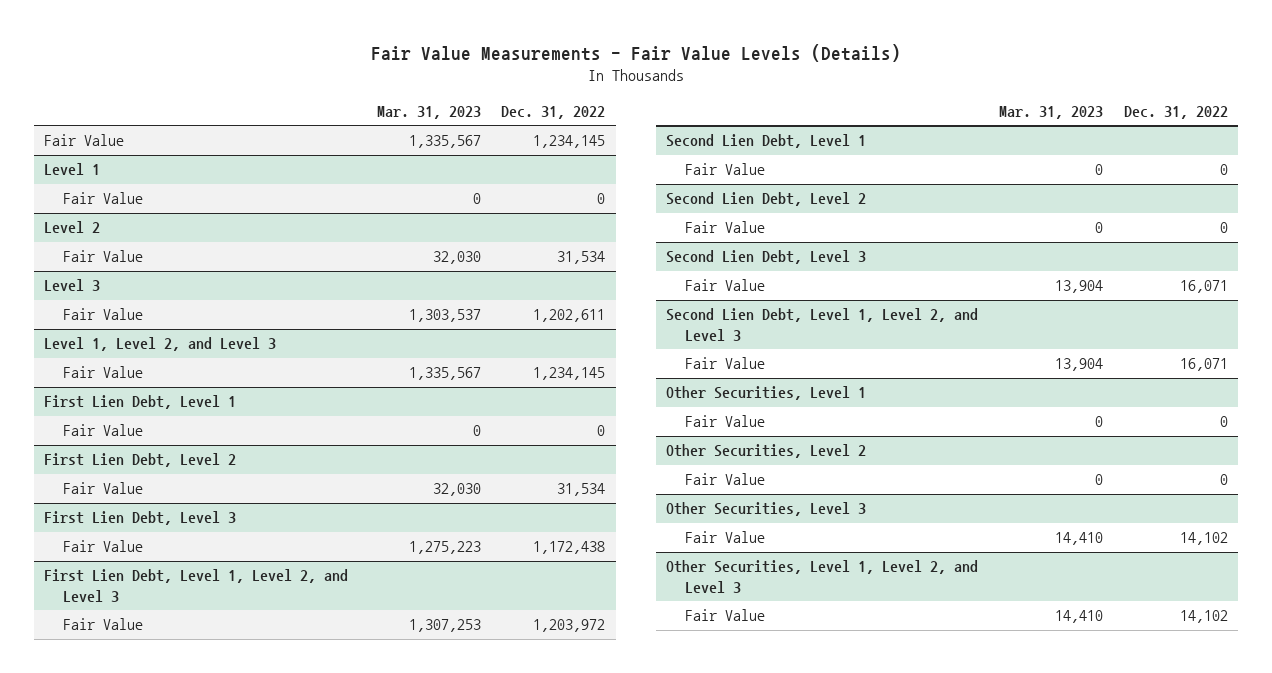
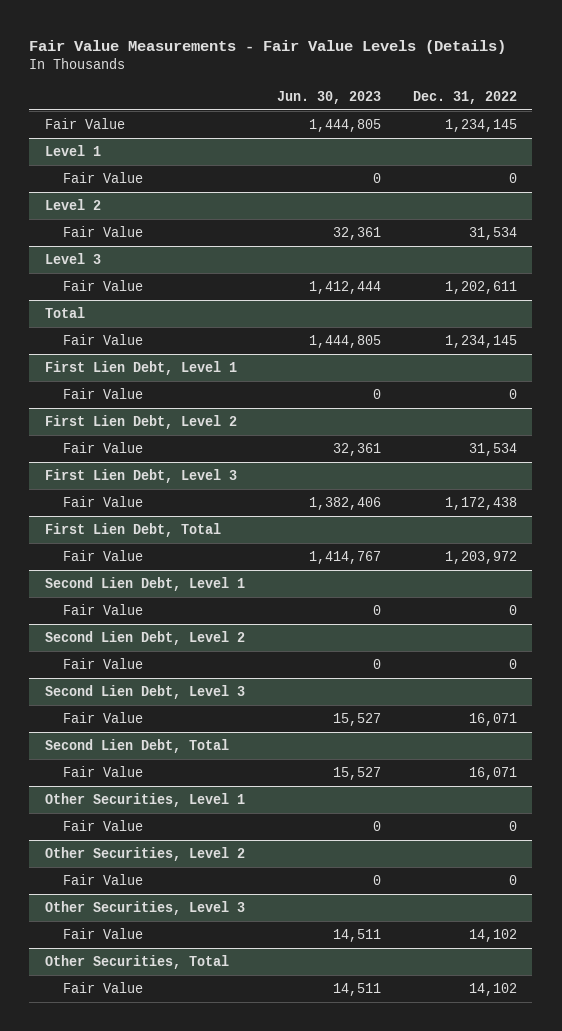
[376,106,481,120] Mar. 31, 2023 -> none
none -> [276,90,381,104] Jun. 30, 2023
[43,337,276,352] Level 1, Level 2, and Level 3 -> [45,307,86,319] Total
[43,569,348,602] First Lien Debt, Level 1, Level 2, and Level 3 -> none
none -> [45,523,222,538] First Lien Debt, Total
[666,308,979,341] Second Lien Debt, Level 1, Level 2, and Level 3 -> none
none -> [45,739,230,754] Second Lien Debt, Total
[666,560,979,593] Other Securities, Level 1, Level 2, and Level 3 -> none
none -> [45,955,230,970] Other Securities, Total

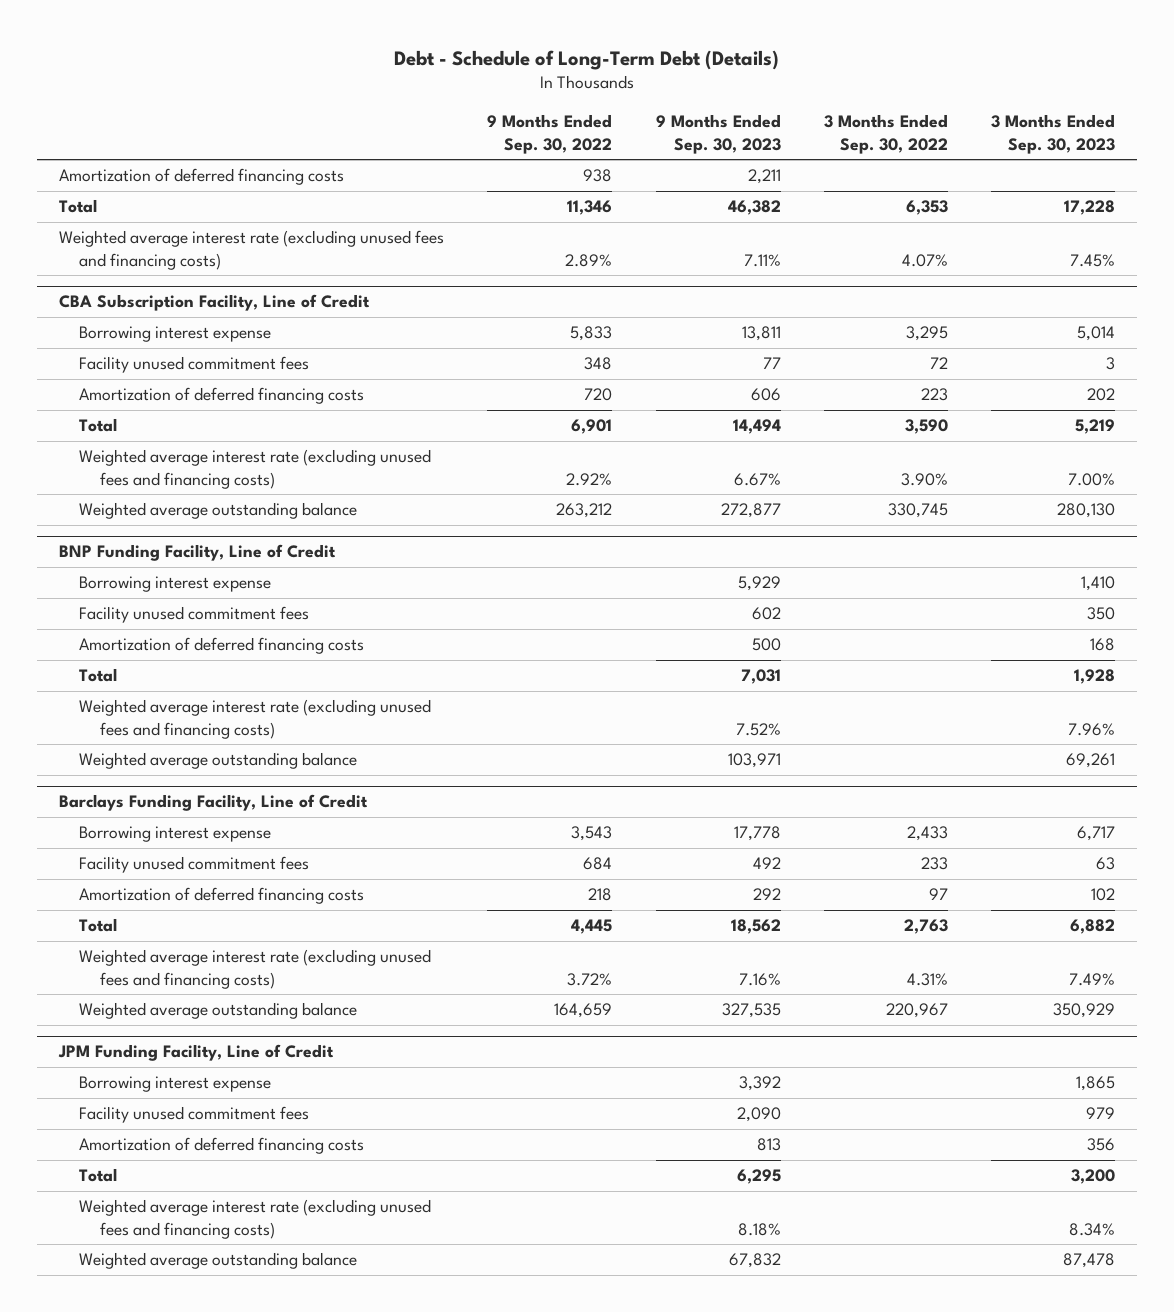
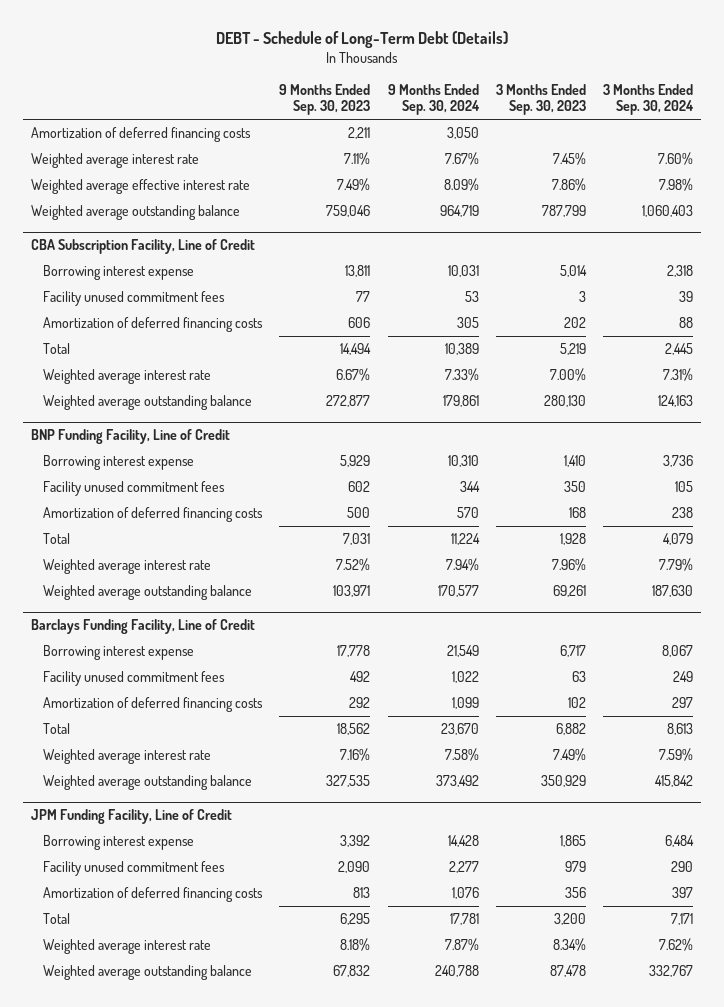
[394,49,780,70] Debt - Schedule of Long-Term Debt (Details) -> [216,31,509,49] DEBT - Schedule of Long-Term Debt (Details)
[487,114,613,154] 9 Months Ended Sep. 30, 2022 -> none
[824,114,949,154] 3 Months Ended Sep. 30, 2022 -> none
none -> [387,83,480,116] 9 Months Ended Sep. 30, 2024
none -> [602,83,694,116] 3 Months Ended Sep. 30, 2024
[58,199,97,214] Total -> none
[58,230,444,270] Weighted average interest rate (excluding unused fees and financing costs) -> [31,152,200,168] Weighted average interest rate
none -> [31,178,251,194] Weighted average effective interest rate
none -> [31,204,241,220] Weighted average outstanding balance
[79,449,432,489] Weighted average interest rate (excluding unused fees and financing costs) -> [43,368,212,384] Weighted average interest rate
[79,699,432,739] Weighted average interest rate (excluding unused fees and financing costs) -> [43,558,212,574] Weighted average interest rate
[79,949,432,989] Weighted average interest rate (excluding unused fees and financing costs) -> [43,748,212,764] Weighted average interest rate
[79,1199,432,1239] Weighted average interest rate (excluding unused fees and financing costs) -> [43,938,212,954] Weighted average interest rate

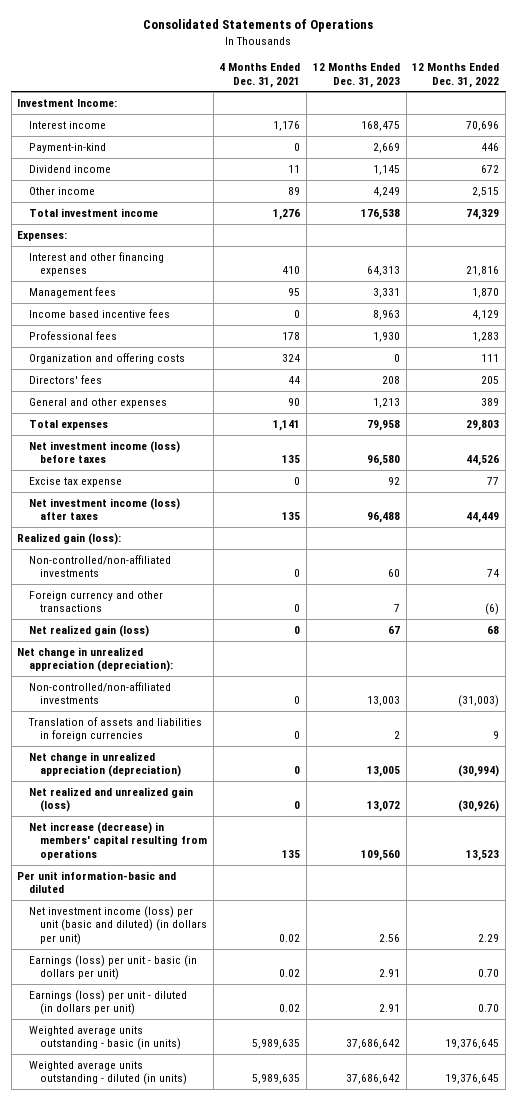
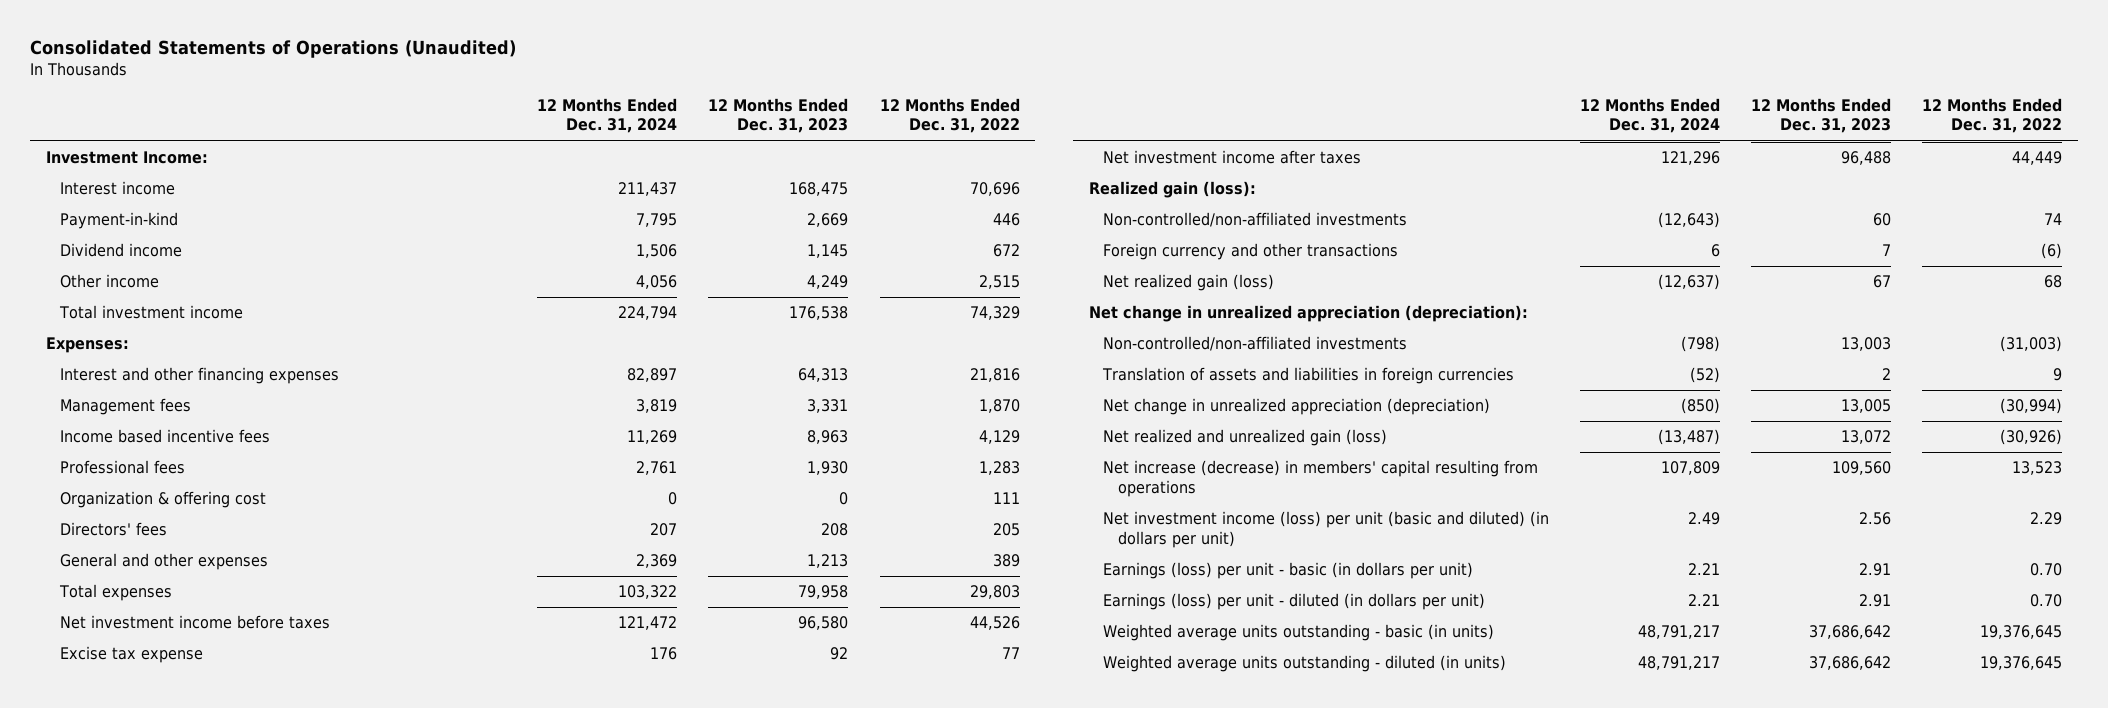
[143,19,374,33] Consolidated Statements of Operations -> [30,39,517,58] Consolidated Statements of Operations (Unaudited)
[219,63,301,88] 4 Months Ended Dec. 31, 2021 -> none
none -> [537,98,678,134] 12 Months Ended Dec. 31, 2024
[28,353,185,365] Organization and offering costs -> [60,491,267,509] Organization & offering cost
[28,441,180,464] Net investment income (loss) before taxes -> [60,615,331,630] Net investment income before taxes
[28,498,180,521] Net investment income (loss) after taxes -> [1103,150,1362,165] Net investment income after taxes
[17,871,177,894] Per unit information-basic and diluted -> none

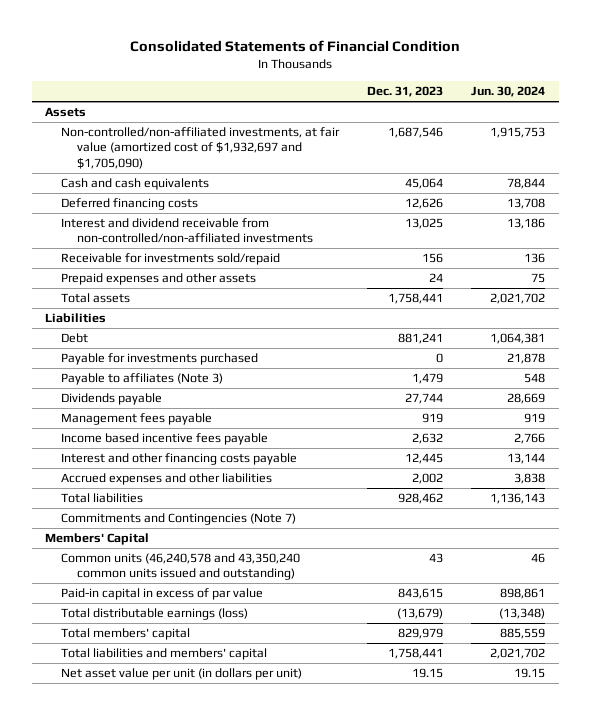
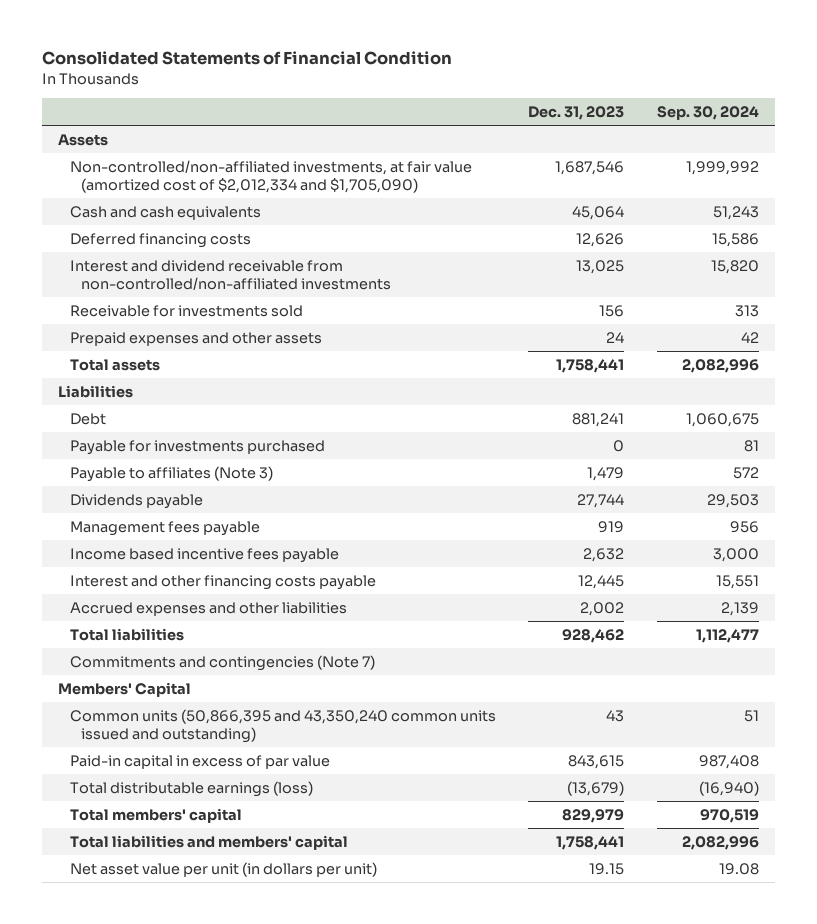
[471,86,546,98] Jun. 30, 2024 -> none
none -> [657,105,760,120] Sep. 30, 2024
[61,127,341,169] Non-controlled/non-affiliated investments, at fair value (amortized cost of $1,932,697 and $1,705,090) -> [69,159,472,193] Non-controlled/non-affiliated investments, at fair value (amortized cost of $2,012,334 and $1,705,090)
[61,253,281,266] Receivable for investments sold/repaid -> [69,304,303,317] Receivable for investments sold
[61,513,297,526] Commitments and Contingencies (Note 7) -> [69,654,375,671] Commitments and contingencies (Note 7)
[61,553,301,581] Common units (46,240,578 and 43,350,240 common units issued and outstanding) -> [69,708,496,743] Common units (50,866,395 and 43,350,240 common units issued and outstanding)

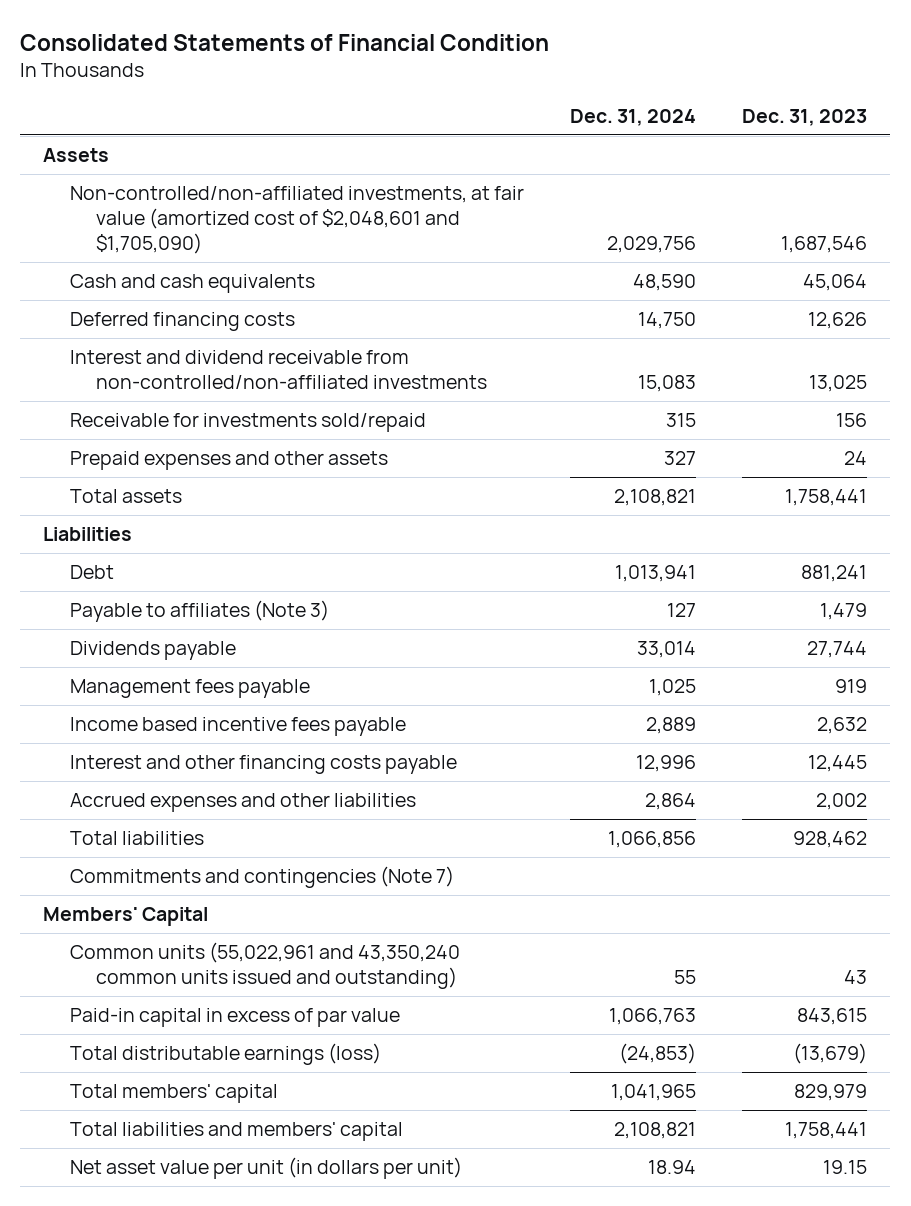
[657,105,760,120] Sep. 30, 2024 -> none
none -> [569,108,696,126] Dec. 31, 2024
[69,159,472,193] Non-controlled/non-affiliated investments, at fair value (amortized cost of $2,012,334 and $1,705,090) -> [69,186,524,255] Non-controlled/non-affiliated investments, at fair value (amortized cost of $2,048,601 and $1,705,090)
[69,304,303,317] Receivable for investments sold -> [69,413,426,433] Receivable for investments sold/repaid
[69,439,325,455] Payable for investments purchased -> none
[69,708,496,743] Common units (50,866,395 and 43,350,240 common units issued and outstanding) -> [69,942,460,990] Common units (55,022,961 and 43,350,240 common units issued and outstanding)

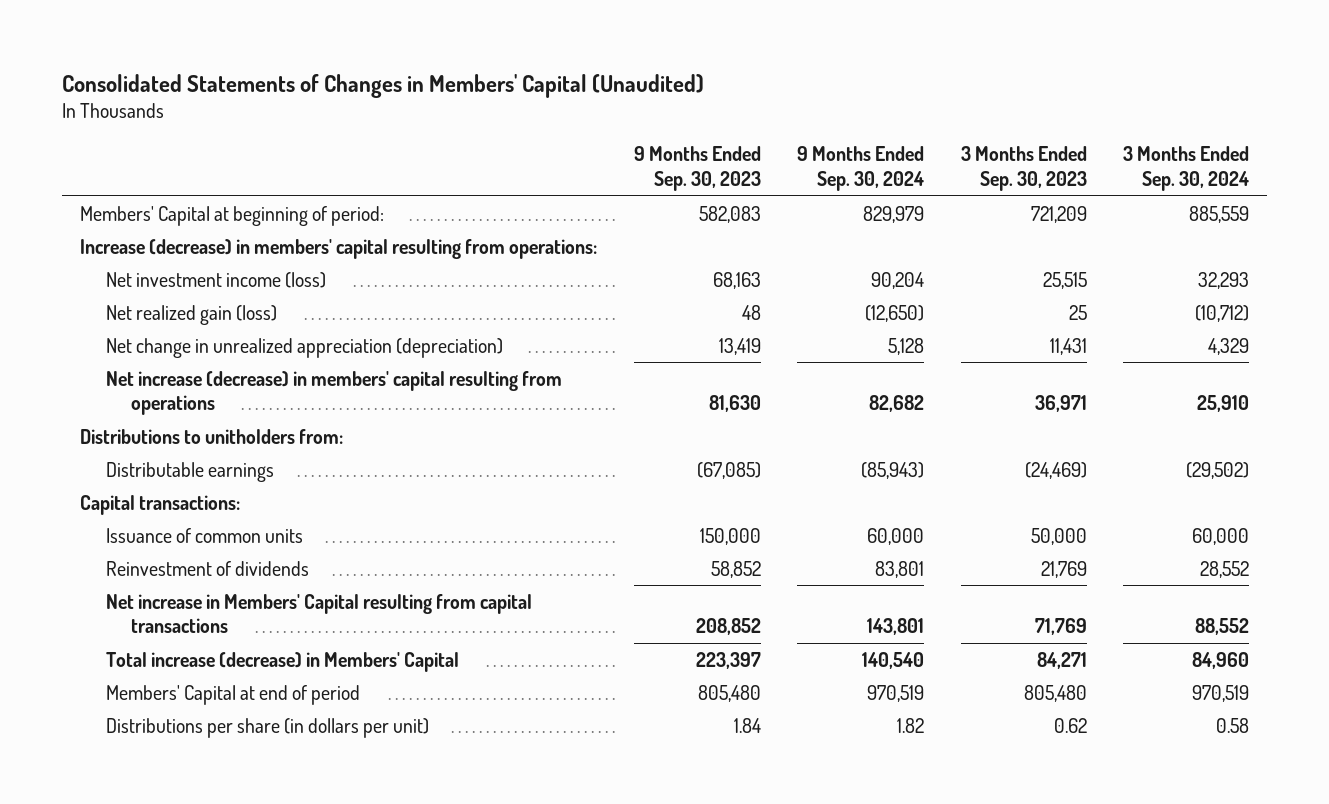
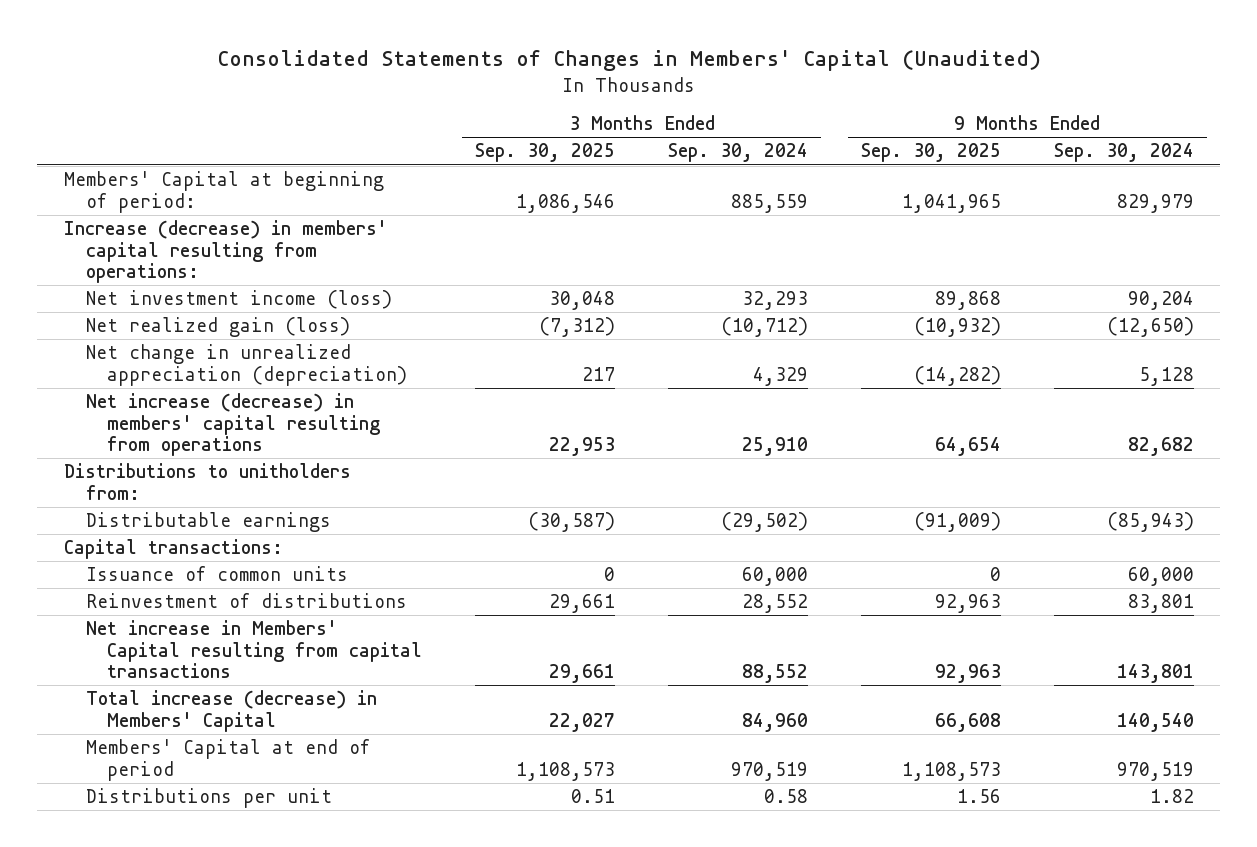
[633,146,761,192] 9 Months Ended Sep. 30, 2023 -> none
[960,146,1087,192] 3 Months Ended Sep. 30, 2023 -> none
none -> [475,143,616,163] Sep. 30, 2025
none -> [860,143,1001,163] Sep. 30, 2025
[105,560,309,576] Reinvestment of dividends -> [85,592,407,608] Reinvestment of distributions
[105,717,429,738] Distributions per share (in dollars per unit) -> [85,787,332,808] Distributions per unit

